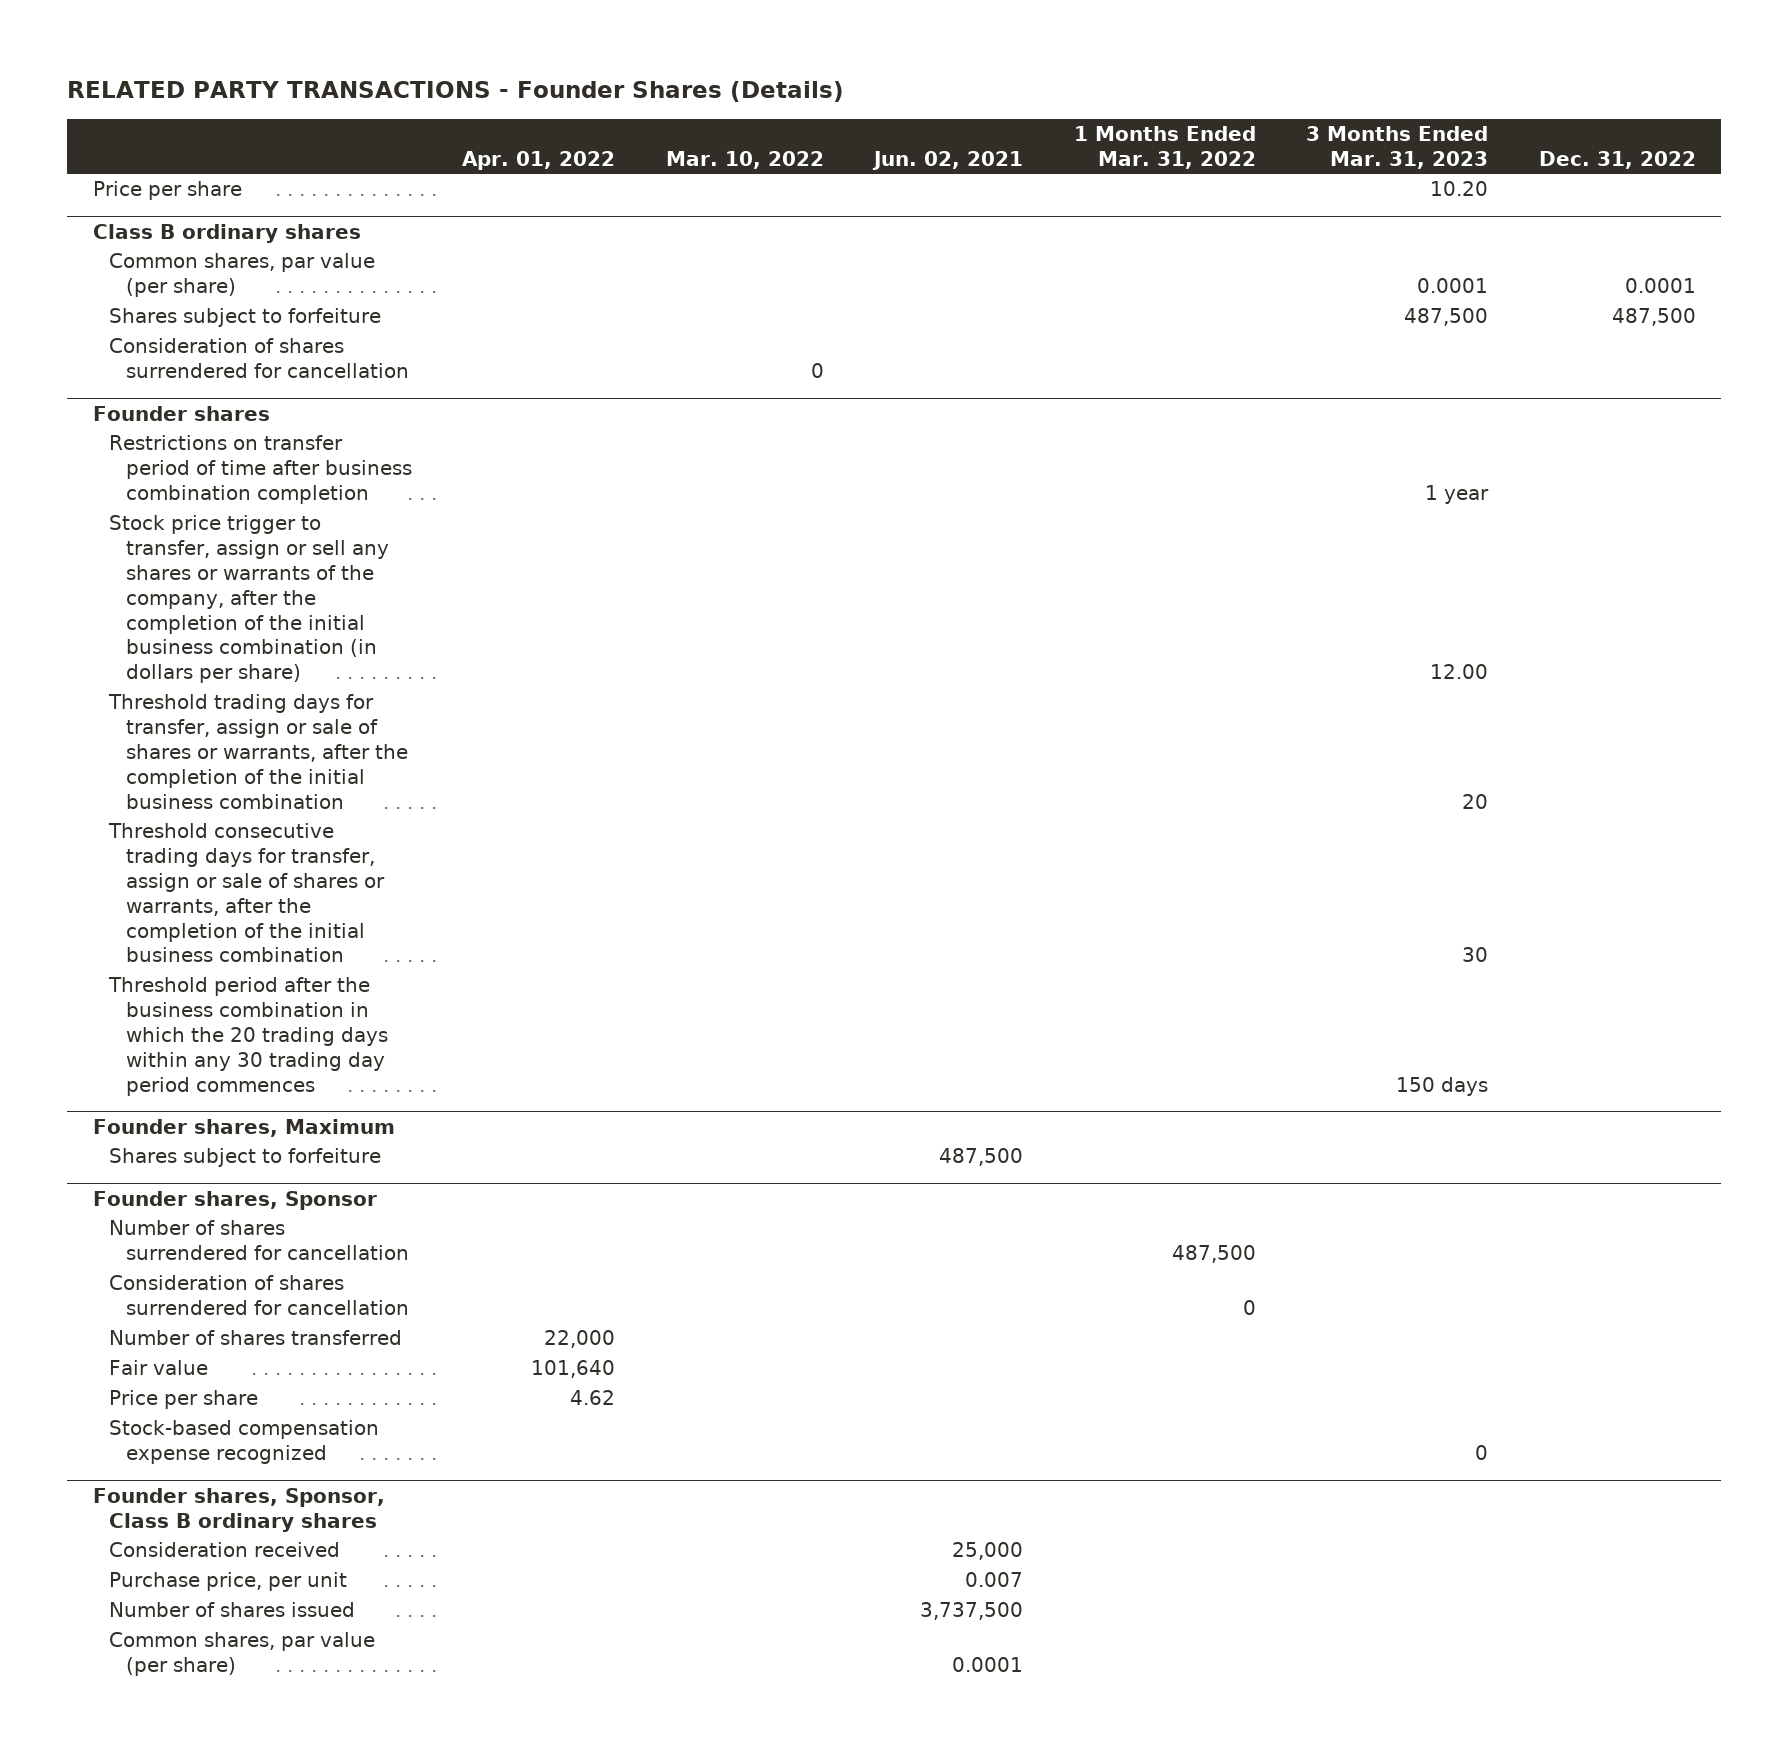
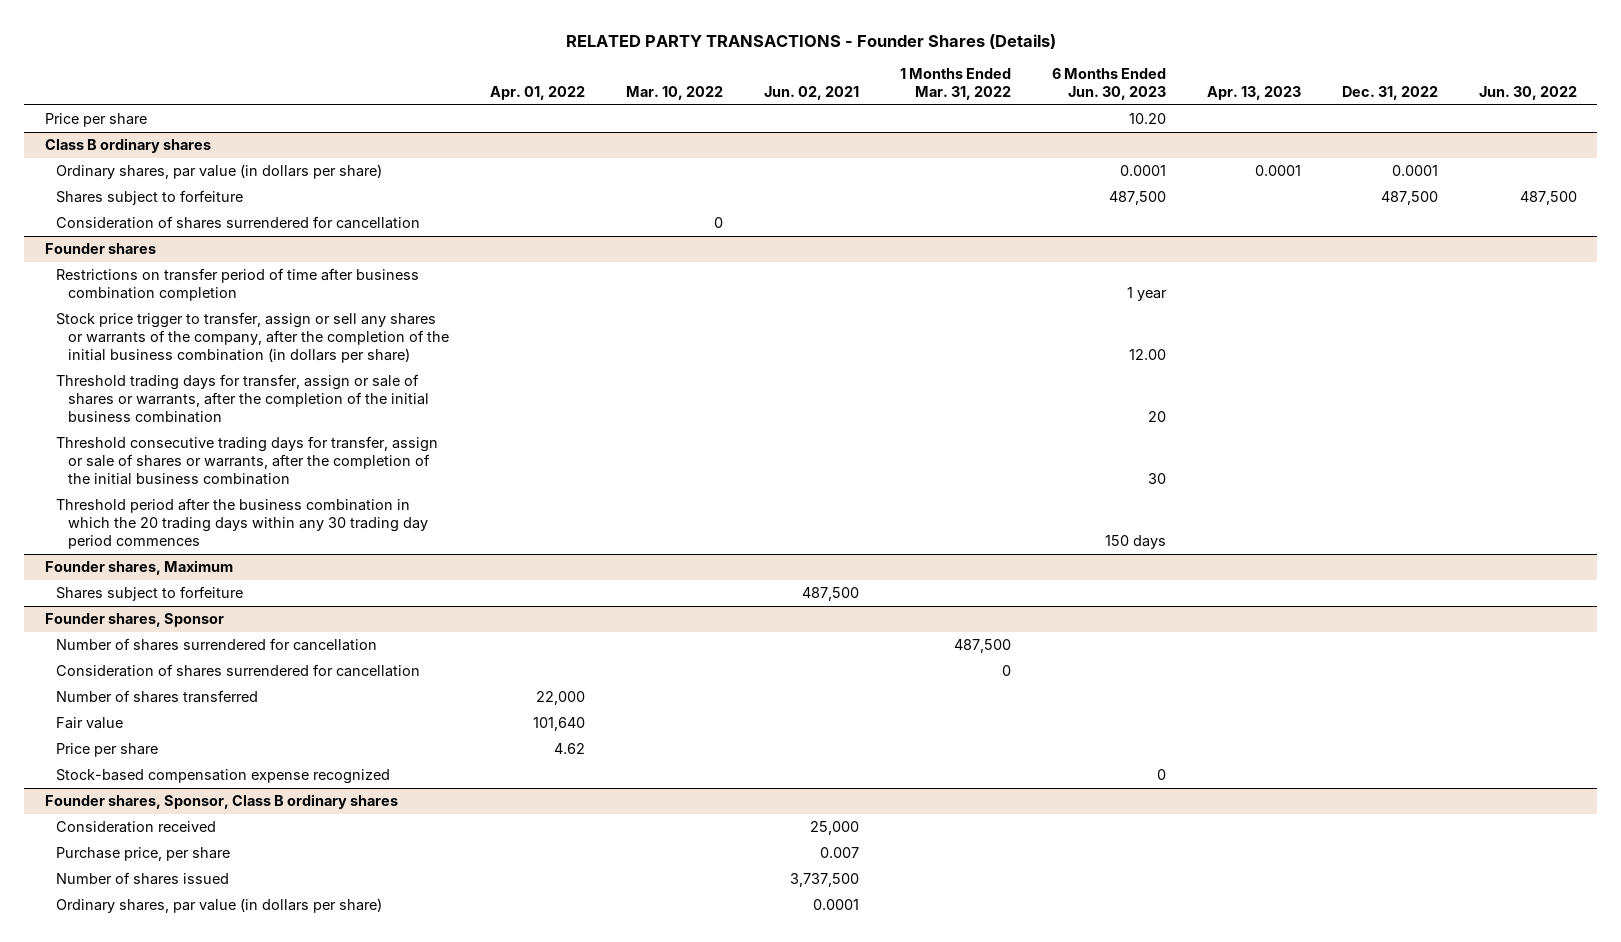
[1306,125,1489,169] 3 Months Ended Mar. 31, 2023 -> none
none -> [1051,68,1166,101] 6 Months Ended Jun. 30, 2023
none -> [1206,86,1301,101] Apr. 13, 2023
none -> [1478,86,1577,101] Jun. 30, 2022
[109,253,376,298] Common shares, par value (per share) -> [56,164,383,180] Ordinary shares, par value (in dollars per share)
[109,1572,348,1592] Purchase price, per unit -> [56,847,231,862] Purchase price, per share
[109,1632,376,1677] Common shares, par value (per share) -> [56,898,383,914] Ordinary shares, par value (in dollars per share)

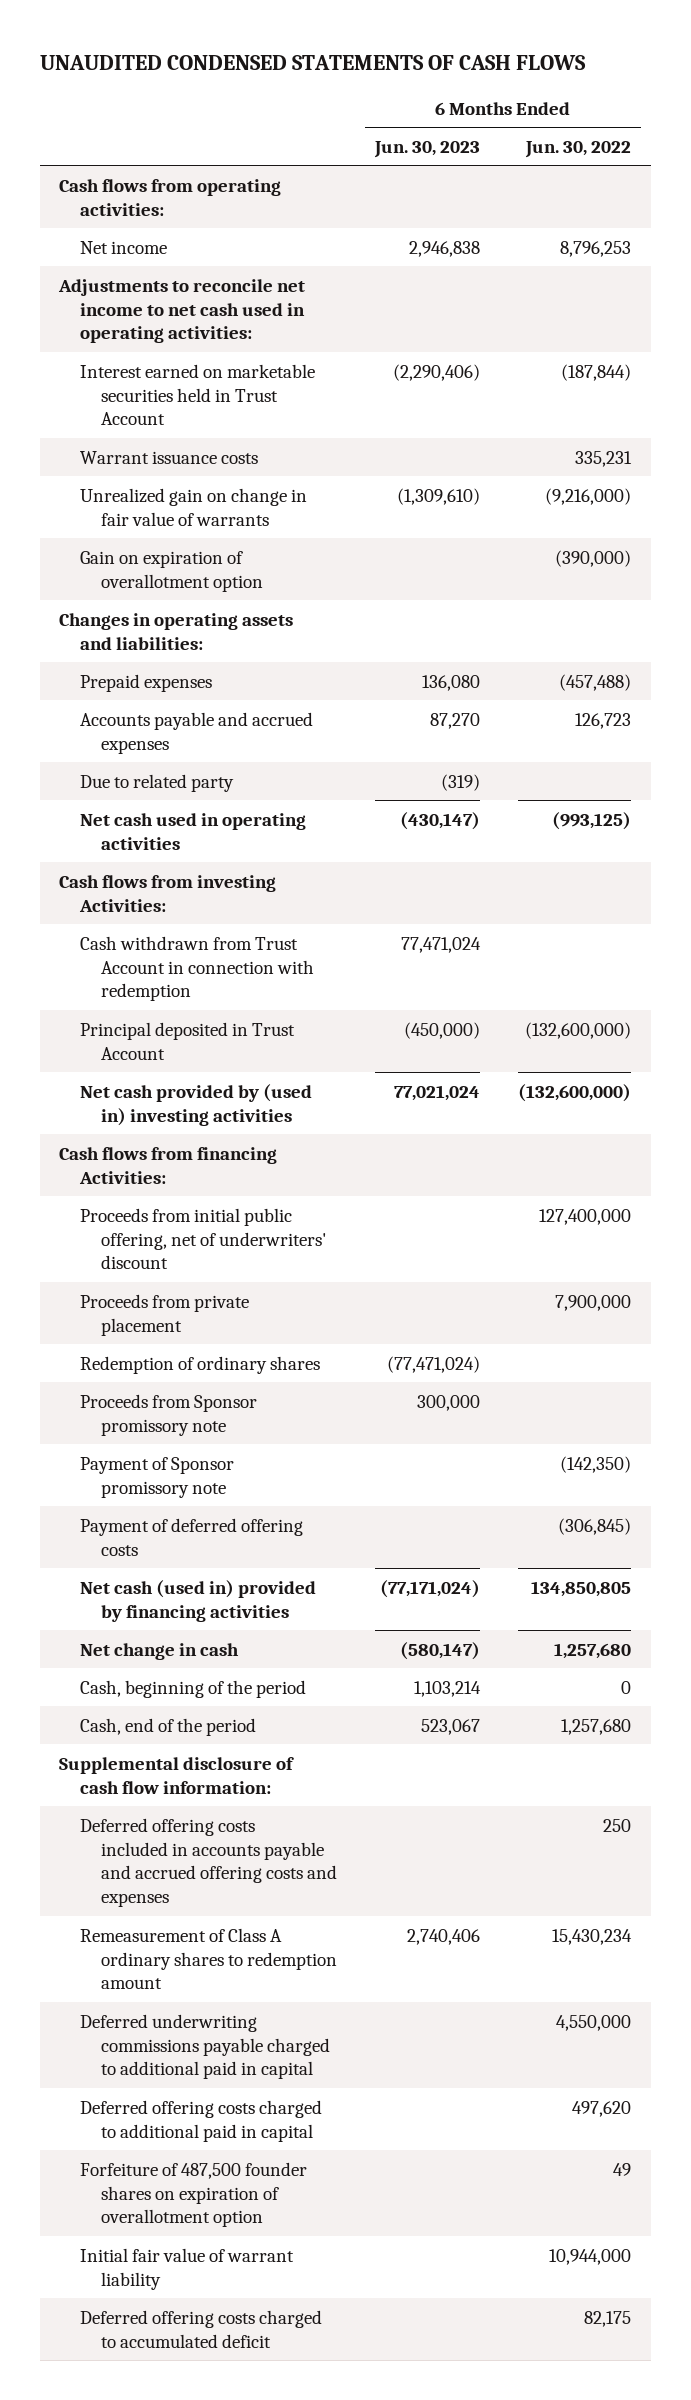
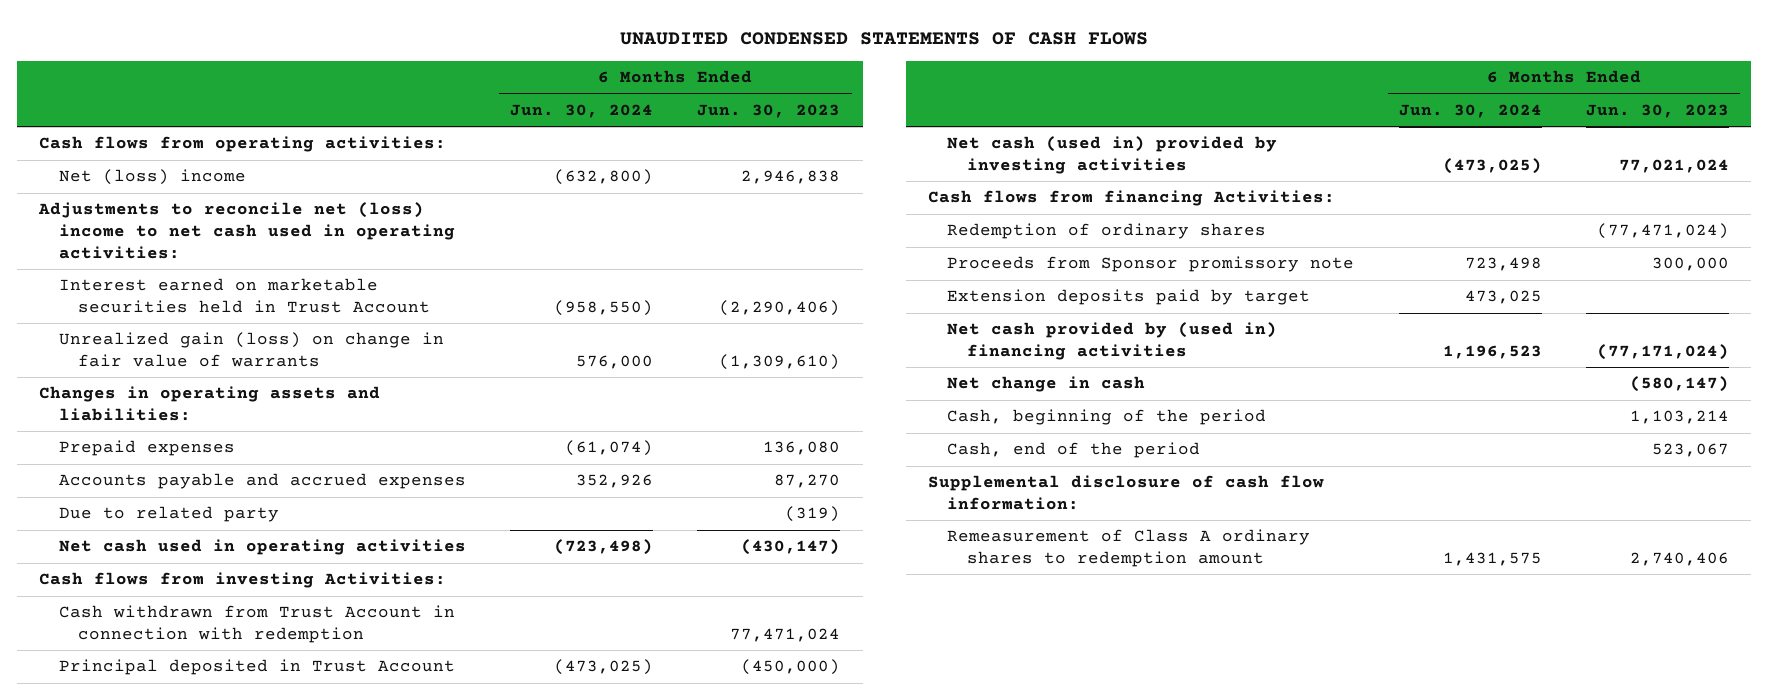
[525,140,632,158] Jun. 30, 2022 -> none
none -> [509,103,653,118] Jun. 30, 2024
[79,240,167,254] Net income -> [58,169,246,186] Net (loss) income
[58,278,306,344] Adjustments to reconcile net income to net cash used in operating activities: -> [38,202,455,259] Adjustments to reconcile net (loss) income to net cash used in operating activities:
[79,450,258,464] Warrant issuance costs -> none
[79,550,263,592] Gain on expiration of overallotment option -> none
[79,487,307,526] Unrealized gain on change in fair value of warrants -> [58,332,444,367] Unrealized gain (loss) on change in fair value of warrants
[79,1083,312,1126] Net cash provided by (used in) investing activities -> [947,136,1278,174] Net cash (used in) provided by investing activities
[79,1207,327,1270] Proceeds from initial public offering, net of underwriters' discount -> none
[79,1293,249,1336] Proceeds from private placement -> none
[79,1456,234,1498] Payment of Sponsor promissory note -> none
[79,1517,303,1556] Payment of deferred offering costs -> none
none -> [947,289,1311,306] Extension deposits paid by target
[79,1579,316,1622] Net cash (used in) provided by financing activities -> [947,322,1278,360] Net cash provided by (used in) financing activities
[79,1817,337,1908] Deferred offering costs included in accounts payable and accrued offering costs and expenses -> none
[79,2013,330,2080] Deferred underwriting commissions payable charged to additional paid in capital -> none
[79,2099,322,2142] Deferred offering costs charged to additional paid in capital -> none
[79,2161,307,2228] Forfeiture of 487,500 founder shares on expiration of overallotment option -> none
[79,2247,294,2290] Initial fair value of warrant liability -> none
[79,2309,322,2348] Deferred offering costs charged to accumulated deficit -> none

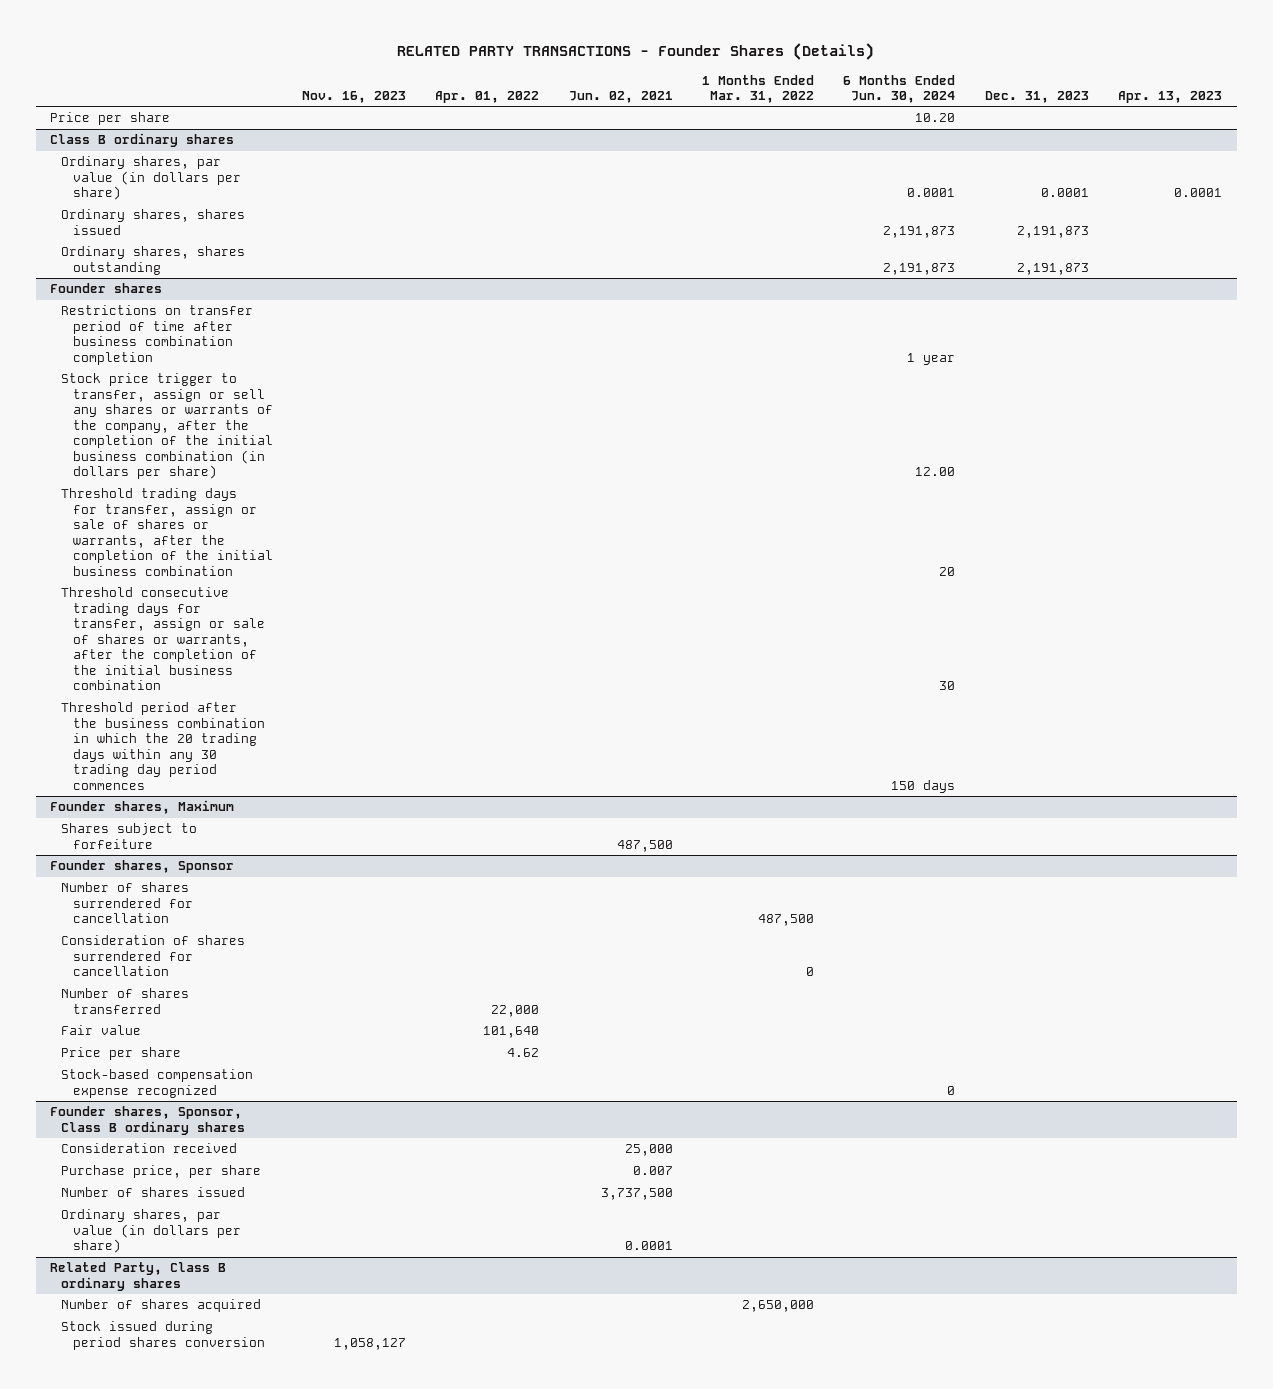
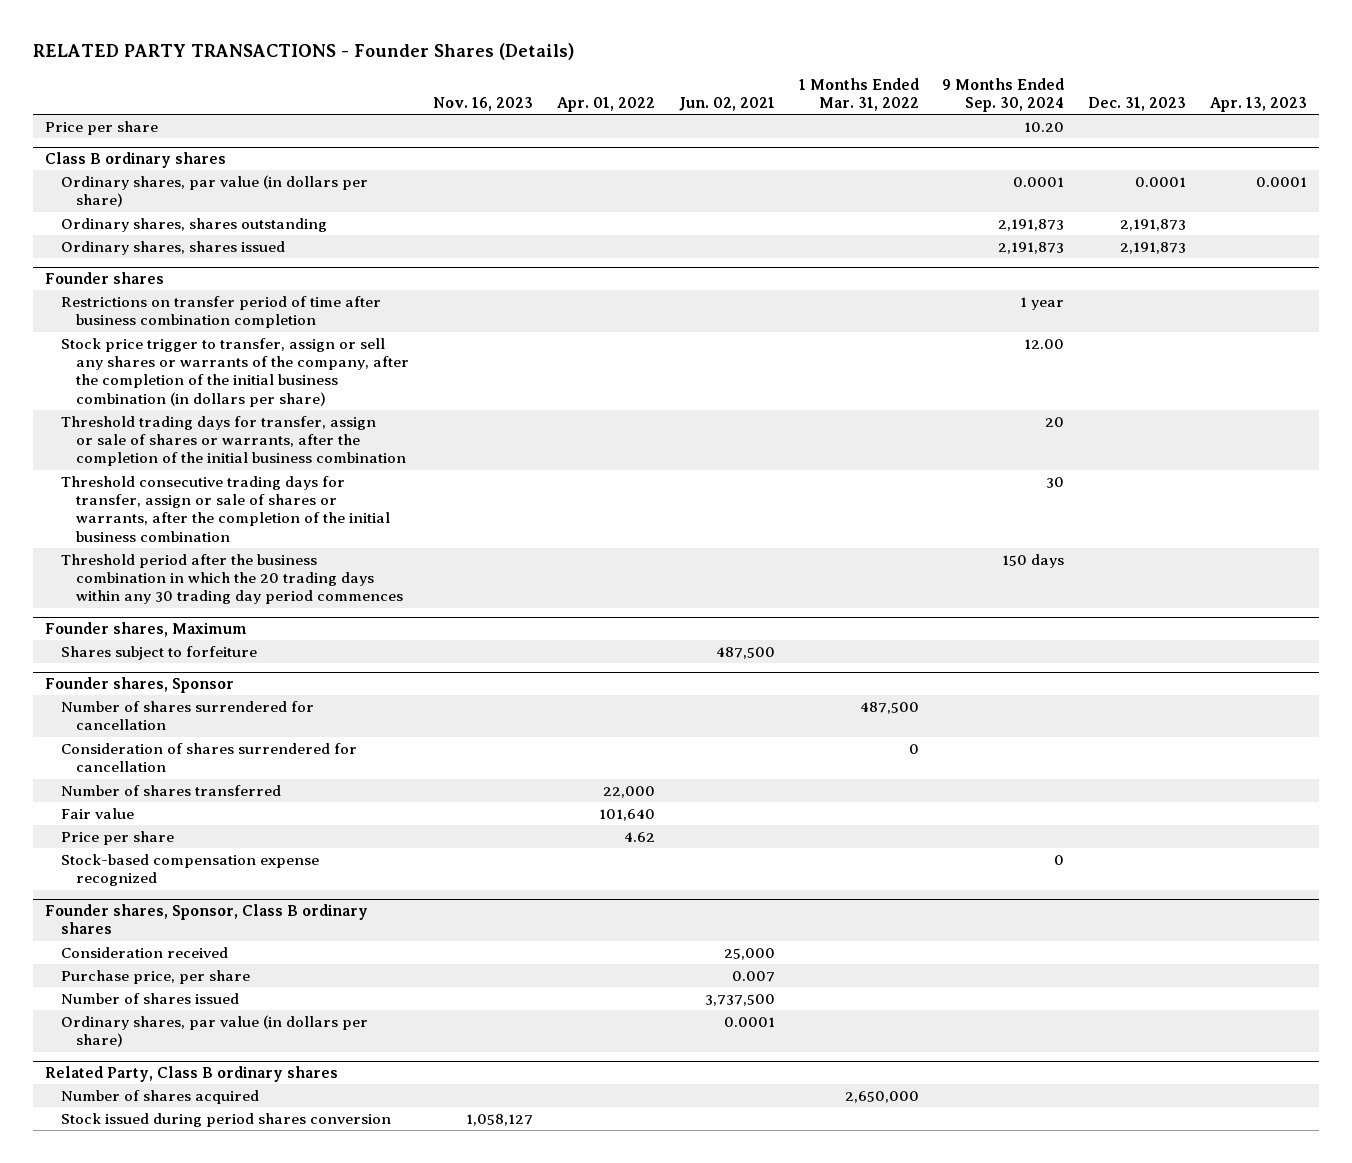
[843,74,956,104] 6 Months Ended Jun. 30, 2024 -> none
none -> [942,77,1065,113] 9 Months Ended Sep. 30, 2024
[61,209,246,235] Ordinary shares, shares issued -> [60,241,285,256] Ordinary shares, shares issued

